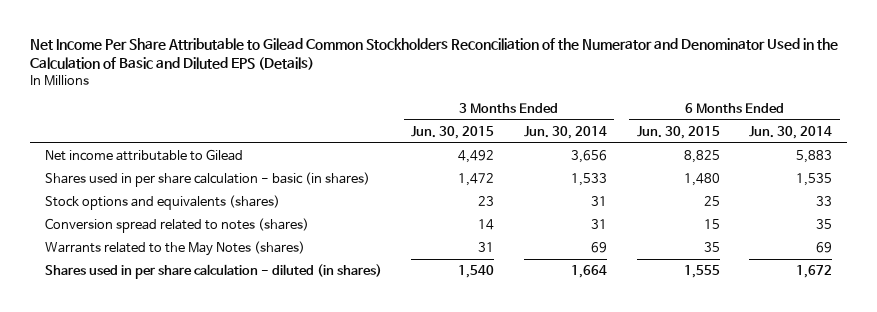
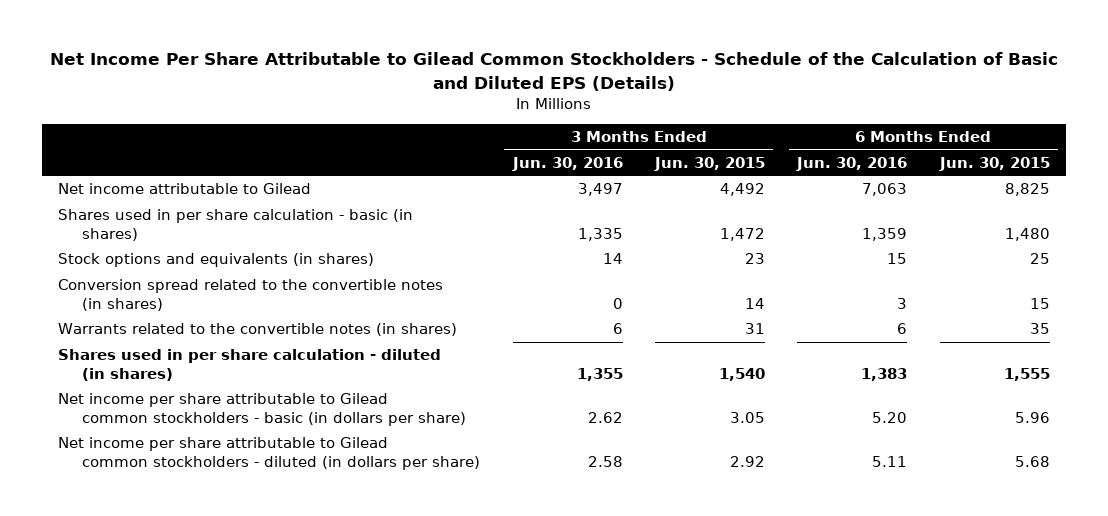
[29,37,838,71] Net Income Per Share Attributable to Gilead Common Stockholders Reconciliation of the Numerator and Denominator Used in the Calculation of Basic and Diluted EPS (Details) -> [49,52,1058,91] Net Income Per Share Attributable to Gilead Common Stockholders - Schedule of the Calculation of Basic and Diluted EPS (Details)
[524,125,608,139] Jun. 30, 2014 -> none
[749,125,833,139] Jun. 30, 2014 -> none
none -> [511,156,623,171] Jun. 30, 2016
none -> [796,156,908,171] Jun. 30, 2016
[44,194,280,210] Stock options and equivalents (shares) -> [58,253,375,268] Stock options and equivalents (in shares)
[44,217,309,233] Conversion spread related to notes (shares) -> [58,279,444,311] Conversion spread related to the convertible notes (in shares)
[44,240,305,256] Warrants related to the May Notes (shares) -> [58,323,458,337] Warrants related to the convertible notes (in shares)
none -> [58,393,467,426] Net income per share attributable to Gilead common stockholders - basic (in dollars per share)
none -> [58,437,481,470] Net income per share attributable to Gilead common stockholders - diluted (in dollars per share)

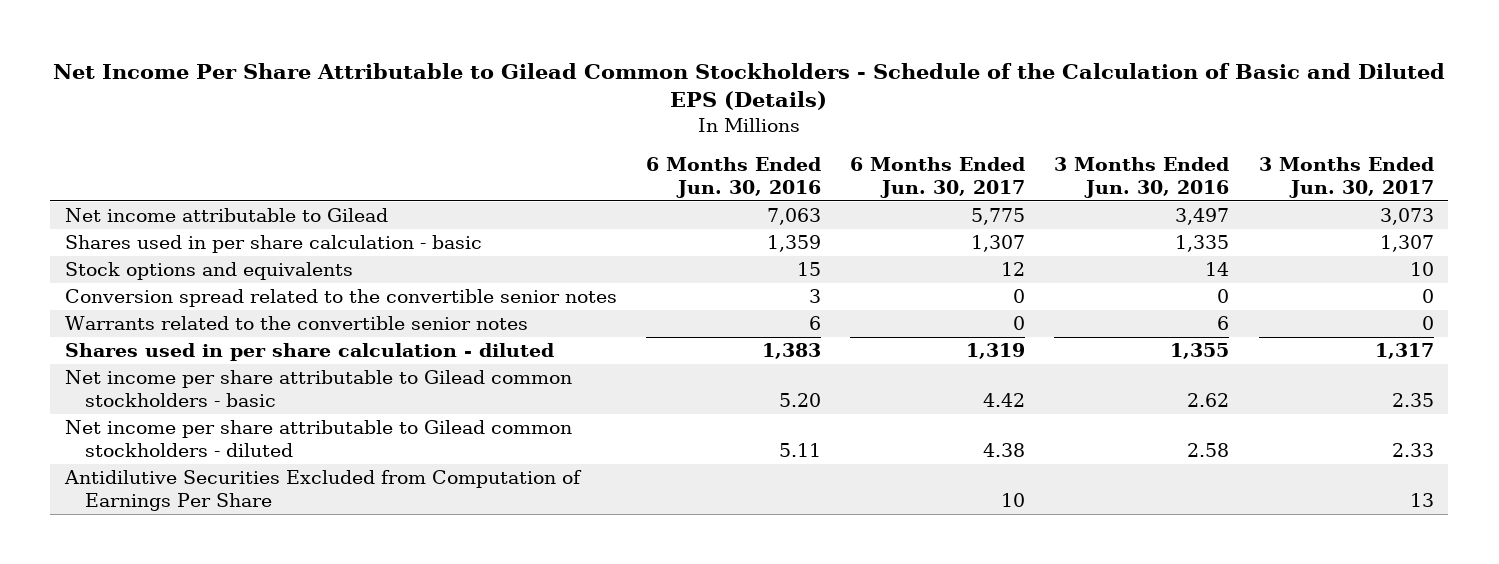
[653,156,765,171] Jun. 30, 2015 -> none
[938,156,1050,171] Jun. 30, 2015 -> none
none -> [850,156,1026,198] 6 Months Ended Jun. 30, 2017
none -> [1258,156,1434,198] 3 Months Ended Jun. 30, 2017
[58,209,414,241] Shares used in per share calculation - basic (in shares) -> [64,235,482,254] Shares used in per share calculation - basic
[58,253,375,268] Stock options and equivalents (in shares) -> [64,262,353,281] Stock options and equivalents
[58,279,444,311] Conversion spread related to the convertible notes (in shares) -> [64,289,617,308] Conversion spread related to the convertible senior notes
[58,323,458,337] Warrants related to the convertible notes (in shares) -> [64,316,528,331] Warrants related to the convertible senior notes
[58,349,442,381] Shares used in per share calculation - diluted (in shares) -> [64,343,554,362] Shares used in per share calculation - diluted
[58,393,467,426] Net income per share attributable to Gilead common stockholders - basic (in dollars per share) -> [64,370,572,408] Net income per share attributable to Gilead common stockholders - basic
[58,437,481,470] Net income per share attributable to Gilead common stockholders - diluted (in dollars per share) -> [64,420,572,458] Net income per share attributable to Gilead common stockholders - diluted
none -> [63,470,582,512] Antidilutive Securities Excluded from Computation of Earnings Per Share

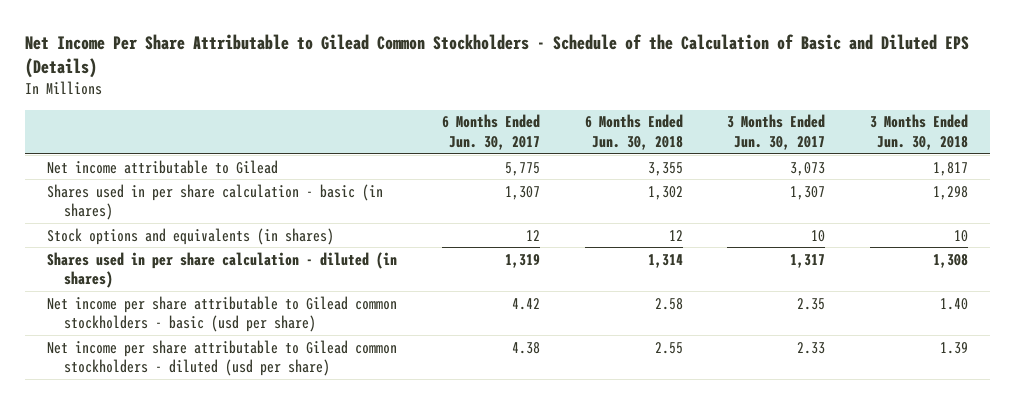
[646,156,822,198] 6 Months Ended Jun. 30, 2016 -> none
[1054,156,1230,198] 3 Months Ended Jun. 30, 2016 -> none
none -> [584,114,683,151] 6 Months Ended Jun. 30, 2018
none -> [869,114,968,151] 3 Months Ended Jun. 30, 2018
[64,289,617,308] Conversion spread related to the convertible senior notes -> none
[64,316,528,331] Warrants related to the convertible senior notes -> none
[63,470,582,512] Antidilutive Securities Excluded from Computation of Earnings Per Share -> none
[64,235,482,254] Shares used in per share calculation - basic -> [47,183,384,221] Shares used in per share calculation - basic (in shares)
[64,262,353,281] Stock options and equivalents -> [47,227,335,245] Stock options and equivalents (in shares)
[64,343,554,362] Shares used in per share calculation - diluted -> [47,251,398,289] Shares used in per share calculation - diluted (in shares)
[64,370,572,408] Net income per share attributable to Gilead common stockholders - basic -> [47,295,398,333] Net income per share attributable to Gilead common stockholders - basic (usd per share)
[64,420,572,458] Net income per share attributable to Gilead common stockholders - diluted -> [47,339,398,377] Net income per share attributable to Gilead common stockholders - diluted (usd per share)

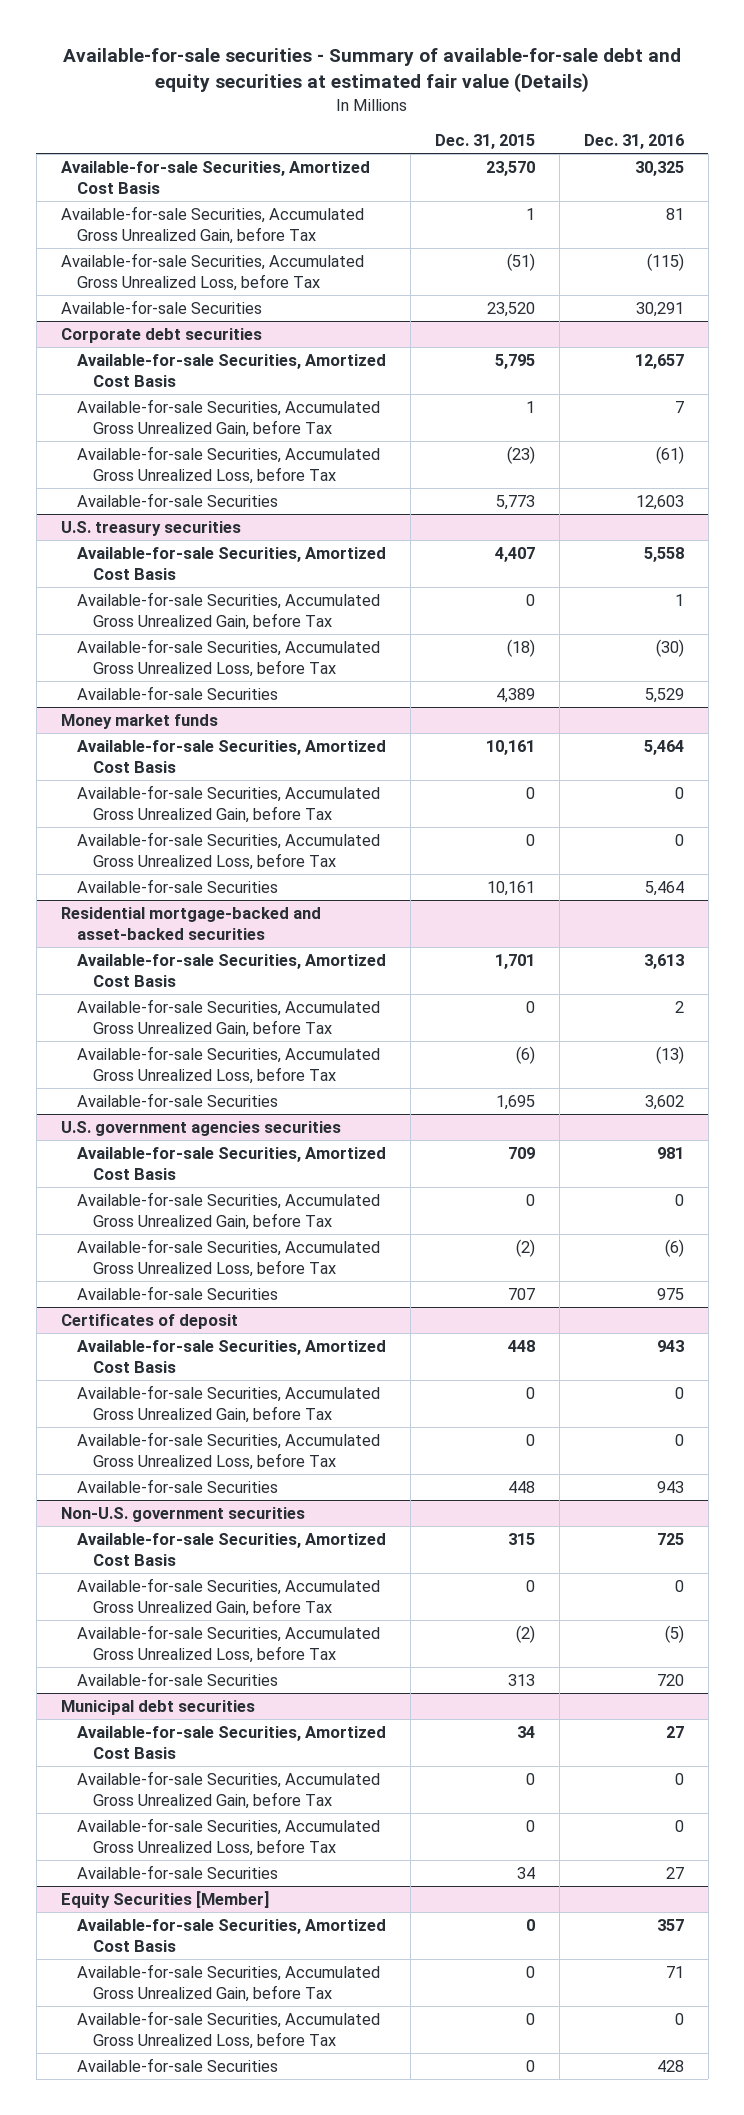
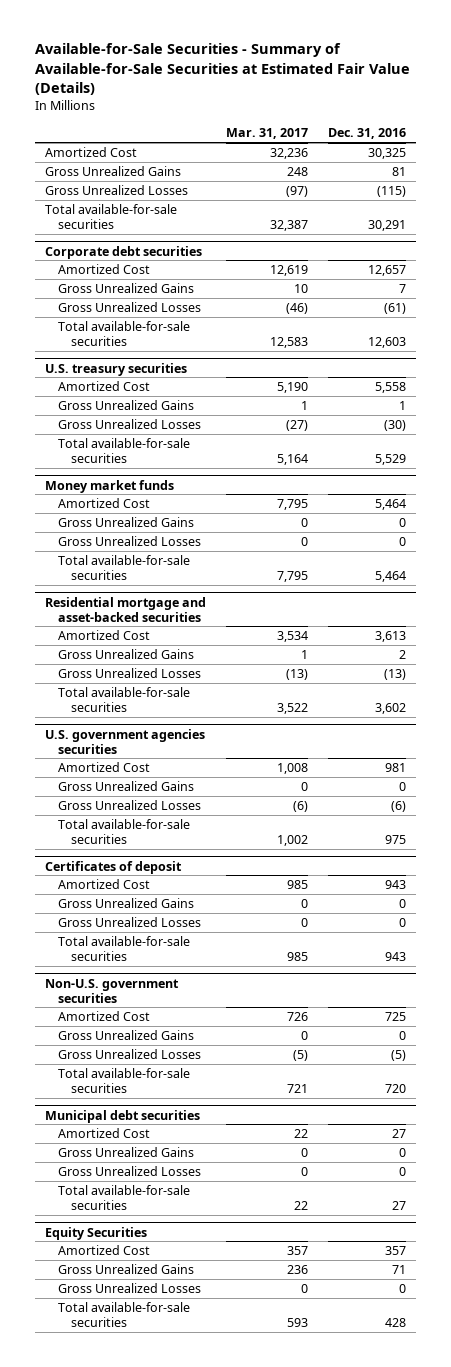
[63,47,682,93] Available-for-sale securities - Summary of available-for-sale debt and equity securities at estimated fair value (Details) -> [34,43,410,96] Available-for-Sale Securities - Summary of Available-for-Sale Securities at Estimated Fair Value (Details)
[434,134,535,150] Dec. 31, 2015 -> none
none -> [225,128,308,140] Mar. 31, 2017
[60,160,370,195] Available-for-sale Securities, Amortized Cost Basis -> [44,147,137,158] Amortized Cost
[60,205,364,245] Available-for-sale Securities, Accumulated Gross Unrealized Gain, before Tax -> [44,166,181,177] Gross Unrealized Gains
[60,252,364,292] Available-for-sale Securities, Accumulated Gross Unrealized Loss, before Tax -> [44,185,188,196] Gross Unrealized Losses
[60,299,262,314] Available-for-sale Securities -> [44,204,177,230] Total available-for-sale securities
[76,353,386,388] Available-for-sale Securities, Amortized Cost Basis -> [57,264,150,275] Amortized Cost
[76,398,380,438] Available-for-sale Securities, Accumulated Gross Unrealized Gain, before Tax -> [57,283,194,294] Gross Unrealized Gains
[76,445,380,485] Available-for-sale Securities, Accumulated Gross Unrealized Loss, before Tax -> [57,302,201,313] Gross Unrealized Losses
[76,492,278,507] Available-for-sale Securities -> [57,321,190,347] Total available-for-sale securities
[76,546,386,581] Available-for-sale Securities, Amortized Cost Basis -> [57,381,150,392] Amortized Cost
[76,591,380,631] Available-for-sale Securities, Accumulated Gross Unrealized Gain, before Tax -> [57,400,194,411] Gross Unrealized Gains
[76,638,380,678] Available-for-sale Securities, Accumulated Gross Unrealized Loss, before Tax -> [57,419,201,430] Gross Unrealized Losses
[76,685,278,700] Available-for-sale Securities -> [57,438,190,464] Total available-for-sale securities
[76,739,386,774] Available-for-sale Securities, Amortized Cost Basis -> [57,498,150,509] Amortized Cost
[76,784,380,824] Available-for-sale Securities, Accumulated Gross Unrealized Gain, before Tax -> [57,517,194,528] Gross Unrealized Gains
[76,831,380,871] Available-for-sale Securities, Accumulated Gross Unrealized Loss, before Tax -> [57,536,201,547] Gross Unrealized Losses
[76,878,278,893] Available-for-sale Securities -> [57,555,190,581] Total available-for-sale securities
[60,906,321,941] Residential mortgage-backed and asset-backed securities -> [44,596,206,622] Residential mortgage and asset-backed securities
[76,953,386,988] Available-for-sale Securities, Amortized Cost Basis -> [57,630,150,641] Amortized Cost
[76,998,380,1038] Available-for-sale Securities, Accumulated Gross Unrealized Gain, before Tax -> [57,649,194,660] Gross Unrealized Gains
[76,1045,380,1085] Available-for-sale Securities, Accumulated Gross Unrealized Loss, before Tax -> [57,668,201,679] Gross Unrealized Losses
[76,1092,278,1107] Available-for-sale Securities -> [57,687,190,713] Total available-for-sale securities
[76,1146,386,1181] Available-for-sale Securities, Amortized Cost Basis -> [57,762,150,773] Amortized Cost
[76,1191,380,1231] Available-for-sale Securities, Accumulated Gross Unrealized Gain, before Tax -> [57,781,194,792] Gross Unrealized Gains
[76,1238,380,1278] Available-for-sale Securities, Accumulated Gross Unrealized Loss, before Tax -> [57,800,201,811] Gross Unrealized Losses
[76,1285,278,1300] Available-for-sale Securities -> [57,819,190,845] Total available-for-sale securities
[76,1339,386,1374] Available-for-sale Securities, Amortized Cost Basis -> [57,879,150,890] Amortized Cost
[76,1384,380,1424] Available-for-sale Securities, Accumulated Gross Unrealized Gain, before Tax -> [57,898,194,909] Gross Unrealized Gains
[76,1431,380,1471] Available-for-sale Securities, Accumulated Gross Unrealized Loss, before Tax -> [57,917,201,928] Gross Unrealized Losses
[76,1478,278,1493] Available-for-sale Securities -> [57,936,190,962] Total available-for-sale securities
[76,1532,386,1567] Available-for-sale Securities, Amortized Cost Basis -> [57,1011,150,1022] Amortized Cost
[76,1577,380,1617] Available-for-sale Securities, Accumulated Gross Unrealized Gain, before Tax -> [57,1030,194,1041] Gross Unrealized Gains
[76,1624,380,1664] Available-for-sale Securities, Accumulated Gross Unrealized Loss, before Tax -> [57,1049,201,1060] Gross Unrealized Losses
[76,1671,278,1686] Available-for-sale Securities -> [57,1068,190,1094] Total available-for-sale securities
[76,1725,386,1760] Available-for-sale Securities, Amortized Cost Basis -> [57,1128,150,1139] Amortized Cost
[76,1770,380,1810] Available-for-sale Securities, Accumulated Gross Unrealized Gain, before Tax -> [57,1147,194,1158] Gross Unrealized Gains
[76,1817,380,1857] Available-for-sale Securities, Accumulated Gross Unrealized Loss, before Tax -> [57,1166,201,1177] Gross Unrealized Losses
[76,1864,278,1879] Available-for-sale Securities -> [57,1185,190,1211] Total available-for-sale securities
[60,1890,269,1908] Equity Securities [Member] -> [44,1226,147,1240] Equity Securities
[76,1918,386,1953] Available-for-sale Securities, Amortized Cost Basis -> [57,1245,150,1256] Amortized Cost
[76,1963,380,2003] Available-for-sale Securities, Accumulated Gross Unrealized Gain, before Tax -> [57,1264,194,1275] Gross Unrealized Gains
[76,2010,380,2050] Available-for-sale Securities, Accumulated Gross Unrealized Loss, before Tax -> [57,1283,201,1294] Gross Unrealized Losses
[76,2057,278,2072] Available-for-sale Securities -> [57,1302,190,1328] Total available-for-sale securities

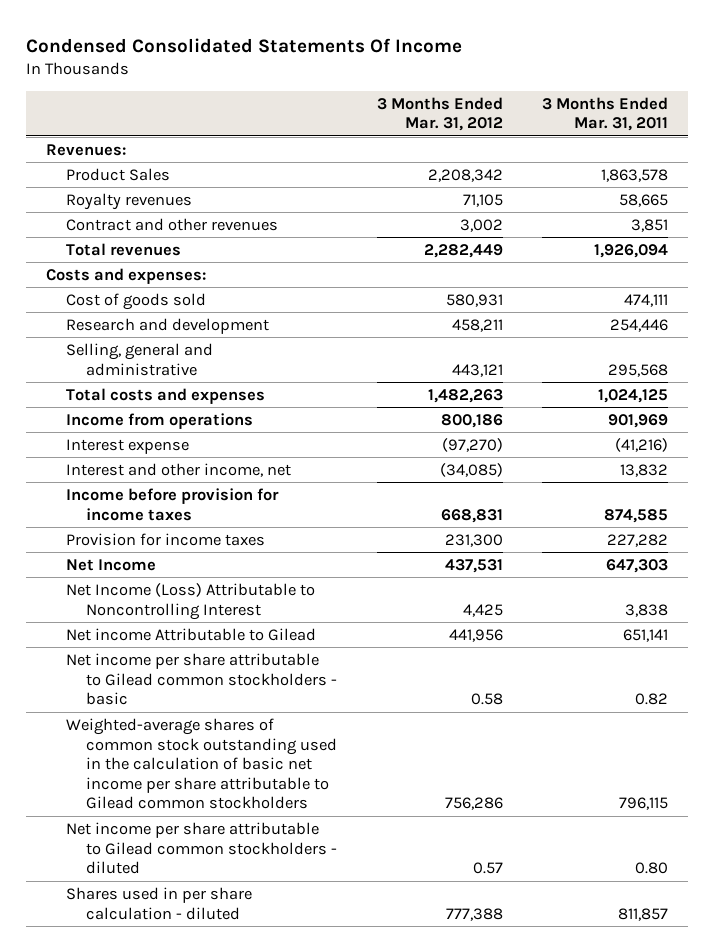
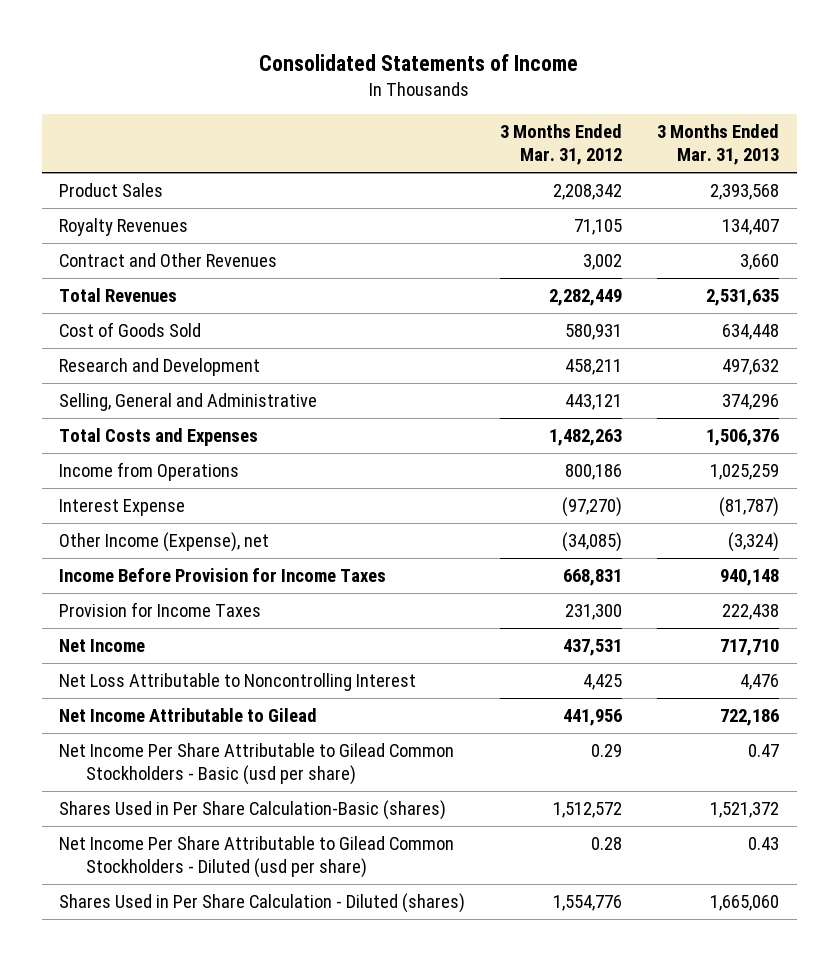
[25,37,462,53] Condensed Consolidated Statements Of Income -> [259,53,579,71] Consolidated Statements of Income
[542,96,669,132] 3 Months Ended Mar. 31, 2011 -> none
none -> [657,124,780,166] 3 Months Ended Mar. 31, 2013
[45,143,126,156] Revenues: -> none
[45,267,206,284] Costs and expenses: -> none
[65,192,192,210] Royalty revenues -> [59,218,189,237] Royalty Revenues
[65,217,278,231] Contract and other revenues -> [59,253,278,268] Contract and Other Revenues
[65,242,181,256] Total revenues -> [59,288,178,303] Total Revenues
[65,292,206,310] Cost of goods sold -> [59,322,202,338] Cost of Goods Sold
[65,317,269,334] Research and development -> [59,358,261,377] Research and Development
[65,342,213,376] Selling, general and administrative -> [59,393,318,412] Selling, General and Administrative
[65,387,265,404] Total costs and expenses -> [59,428,259,447] Total Costs and Expenses
[65,412,253,429] Income from operations -> [59,462,240,482] Income from Operations
[65,438,189,454] Interest expense -> [59,499,186,517] Interest Expense
[65,462,291,477] Interest and other income, net -> [59,532,270,553] Other Income (Expense), net
[65,487,279,521] Income before provision for income taxes -> [59,568,387,583] Income Before Provision for Income Taxes
[65,532,265,546] Provision for income taxes -> [59,602,262,618] Provision for Income Taxes
[65,582,315,620] Net Income (Loss) Attributable to Noncontrolling Interest -> [59,673,417,692] Net Loss Attributable to Noncontrolling Interest
[65,627,316,641] Net income Attributable to Gilead -> [59,708,318,723] Net Income Attributable to Gilead
[65,652,337,706] Net income per share attributable to Gilead common stockholders - basic -> [59,743,455,786] Net Income Per Share Attributable to Gilead Common Stockholders - Basic (usd per share)
[470,693,503,706] 0.58 -> [591,744,623,758] 0.29
[65,717,337,810] Weighted-average shares of common stock outstanding used in the calculation of basic net income per share attributable to Gilead common stockholders -> [59,800,447,821] Shares Used in Per Share Calculation-Basic (shares)
[444,797,503,811] 756,286 -> [553,802,623,819] 1,512,572
[65,821,337,875] Net income per share attributable to Gilead common stockholders - diluted -> [59,836,455,879] Net Income Per Share Attributable to Gilead Common Stockholders - Diluted (usd per share)
[472,862,503,875] 0.57 -> [591,837,623,851] 0.28
[65,886,252,920] Shares used in per share calculation - diluted -> [59,893,466,914] Shares Used in Per Share Calculation - Diluted (shares)
[445,907,503,921] 777,388 -> [553,895,623,912] 1,554,776

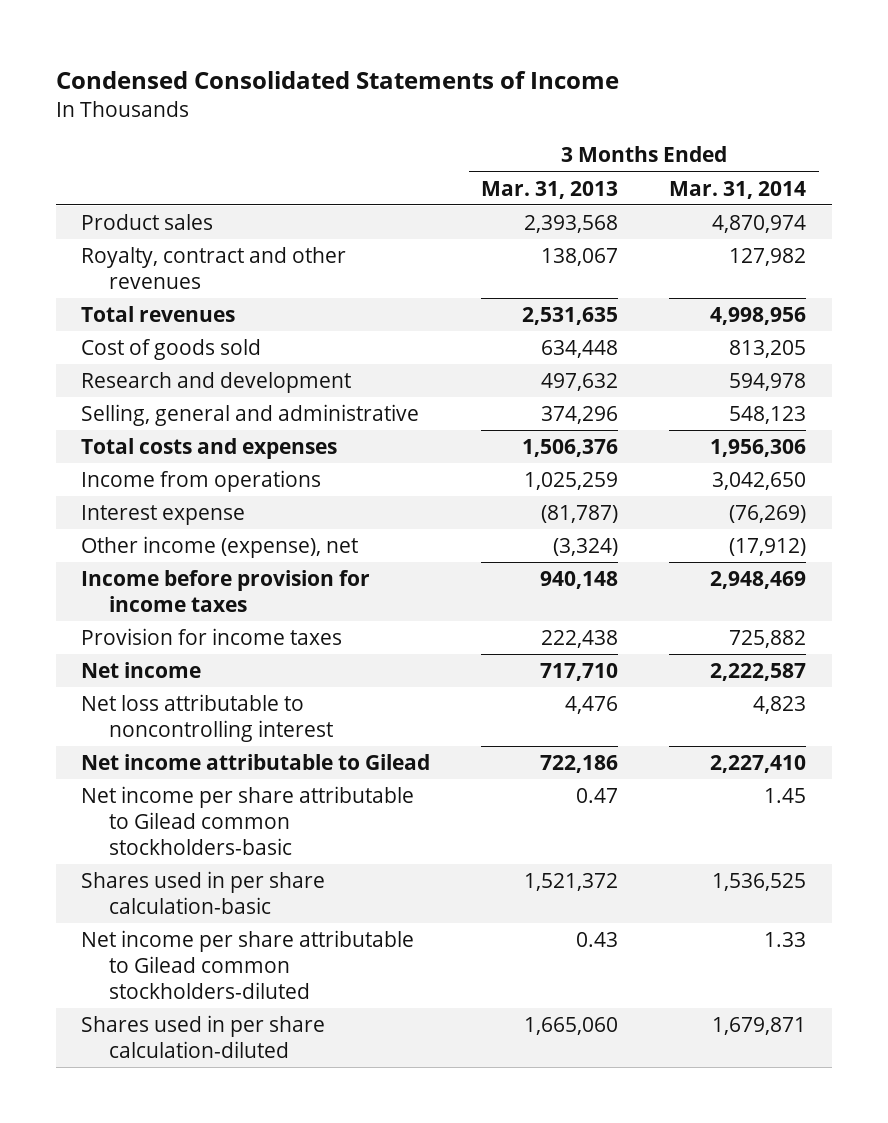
[259,53,579,71] Consolidated Statements of Income -> [56,70,620,89] Condensed Consolidated Statements of Income
[500,124,623,166] 3 Months Ended Mar. 31, 2012 -> none
none -> [669,180,807,199] Mar. 31, 2014
[59,218,189,237] Royalty Revenues -> none
[59,183,164,198] Product Sales -> [81,214,214,231] Product sales
[59,253,278,268] Contract and Other Revenues -> [81,247,347,290] Royalty, contract and other revenues
[740,254,780,271] 3,660 -> [541,248,619,267] 138,067
[59,288,178,303] Total Revenues -> [81,306,236,323] Total revenues
[59,322,202,338] Cost of Goods Sold -> [81,339,262,361] Cost of goods sold
[59,358,261,377] Research and Development -> [81,372,352,394] Research and development
[59,393,318,412] Selling, General and Administrative -> [81,404,420,427] Selling, general and administrative
[59,428,259,447] Total Costs and Expenses -> [81,438,338,460] Total costs and expenses
[59,462,240,482] Income from Operations -> [81,470,322,493] Income from operations
[59,499,186,517] Interest Expense -> [81,505,246,526] Interest expense
[59,532,270,553] Other Income (Expense), net -> [81,536,359,559] Other income (expense), net
[59,568,387,583] Income Before Provision for Income Taxes -> [81,570,371,613] Income before provision for income taxes
[59,602,262,618] Provision for Income Taxes -> [81,628,343,646] Provision for income taxes
[59,639,146,653] Net Income -> [81,662,202,679] Net income
[59,673,417,692] Net Loss Attributable to Noncontrolling Interest -> [81,694,333,743] Net loss attributable to noncontrolling interest
[59,708,318,723] Net Income Attributable to Gilead -> [81,754,431,771] Net income attributable to Gilead
[59,743,455,786] Net Income Per Share Attributable to Gilead Common Stockholders - Basic (usd per share) -> [81,786,415,856] Net income per share attributable to Gilead common stockholders-basic
[59,800,447,821] Shares Used in Per Share Calculation-Basic (shares) -> [81,871,326,915] Shares used in per share calculation-basic
[59,836,455,879] Net Income Per Share Attributable to Gilead Common Stockholders - Diluted (usd per share) -> [81,930,415,1000] Net income per share attributable to Gilead common stockholders-diluted
[59,893,466,914] Shares Used in Per Share Calculation - Diluted (shares) -> [81,1015,326,1059] Shares used in per share calculation-diluted

